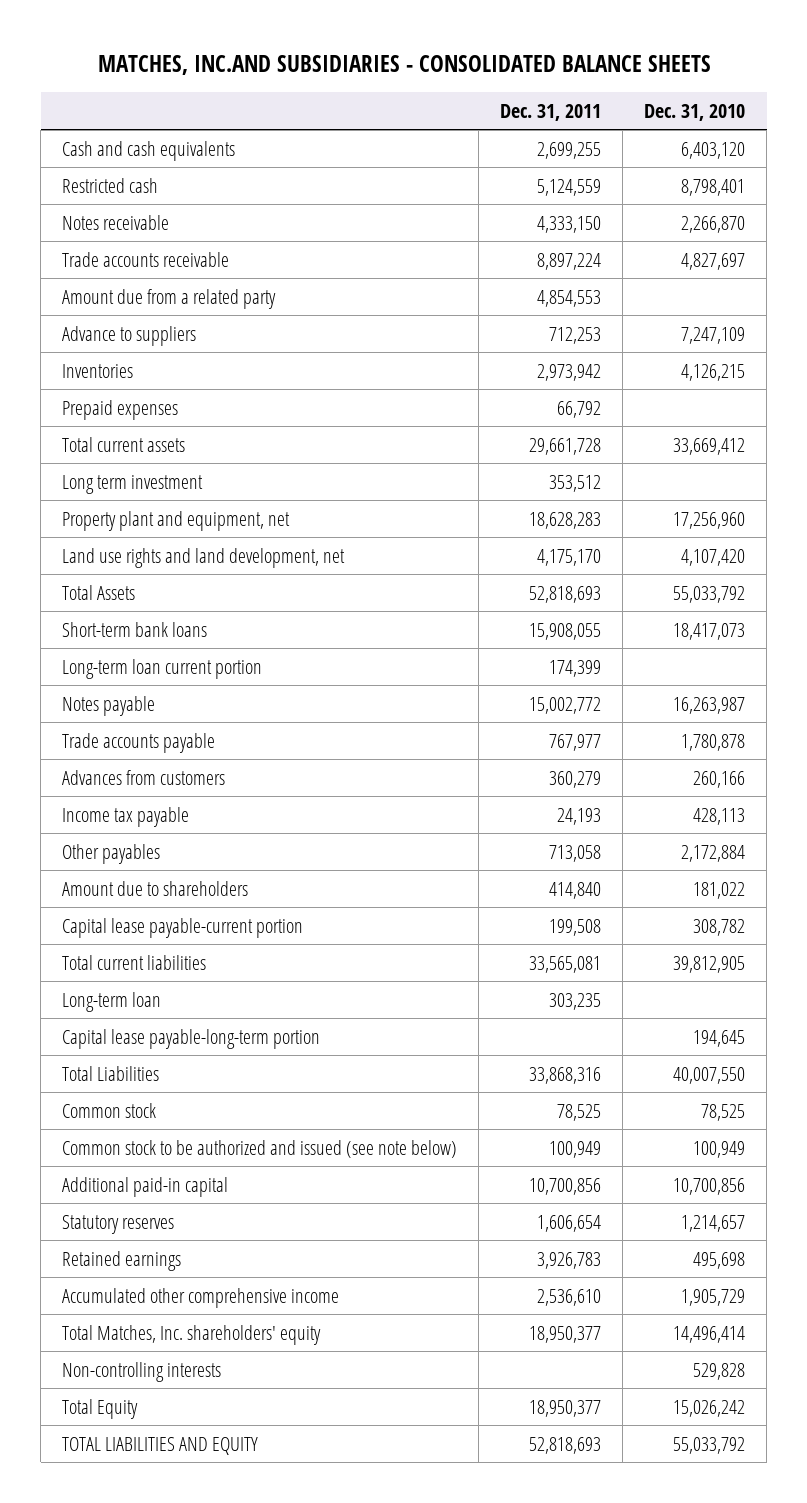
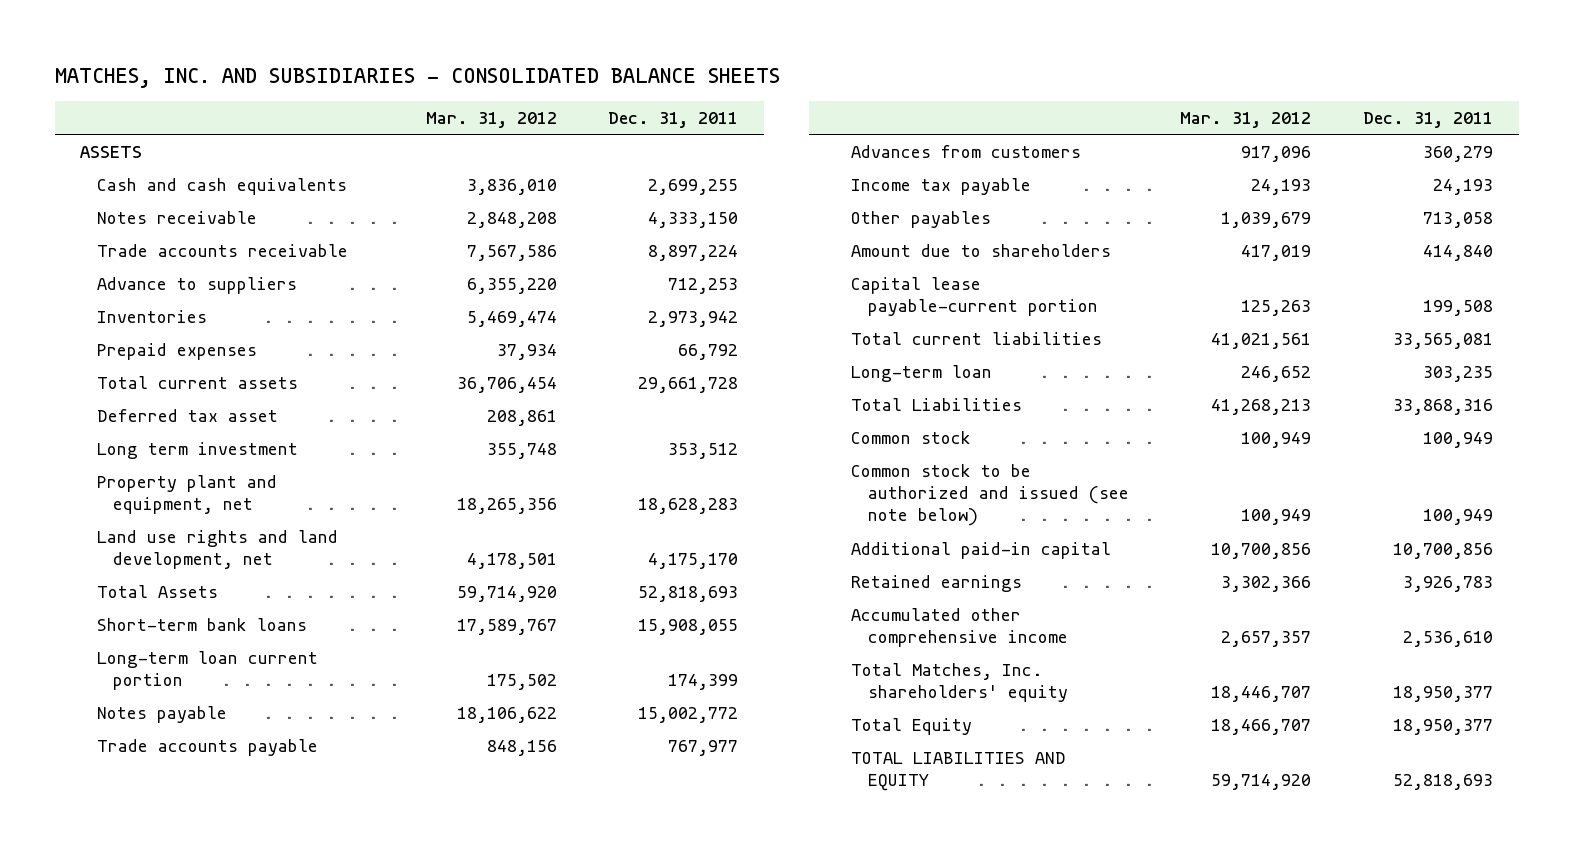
[97,54,711,75] MATCHES, INC.AND SUBSIDIARIES - CONSOLIDATED BALANCE SHEETS -> [54,67,780,88] MATCHES, INC. AND SUBSIDIARIES - CONSOLIDATED BALANCE SHEETS
[644,103,746,121] Dec. 31, 2010 -> none
none -> [425,112,557,129] Mar. 31, 2012
none -> [80,145,143,158] ASSETS
[62,177,159,193] Restricted cash -> none
[62,288,277,309] Amount due from a related party -> none
none -> [96,408,278,422] Deferred tax asset
[62,1028,321,1049] Capital lease payable-long-term portion -> none
[557,1103,602,1121] 78,525 -> [1422,431,1493,448] 100,949
[62,1214,175,1234] Statutory reserves -> none
[62,1361,222,1382] Non-controlling interests -> none

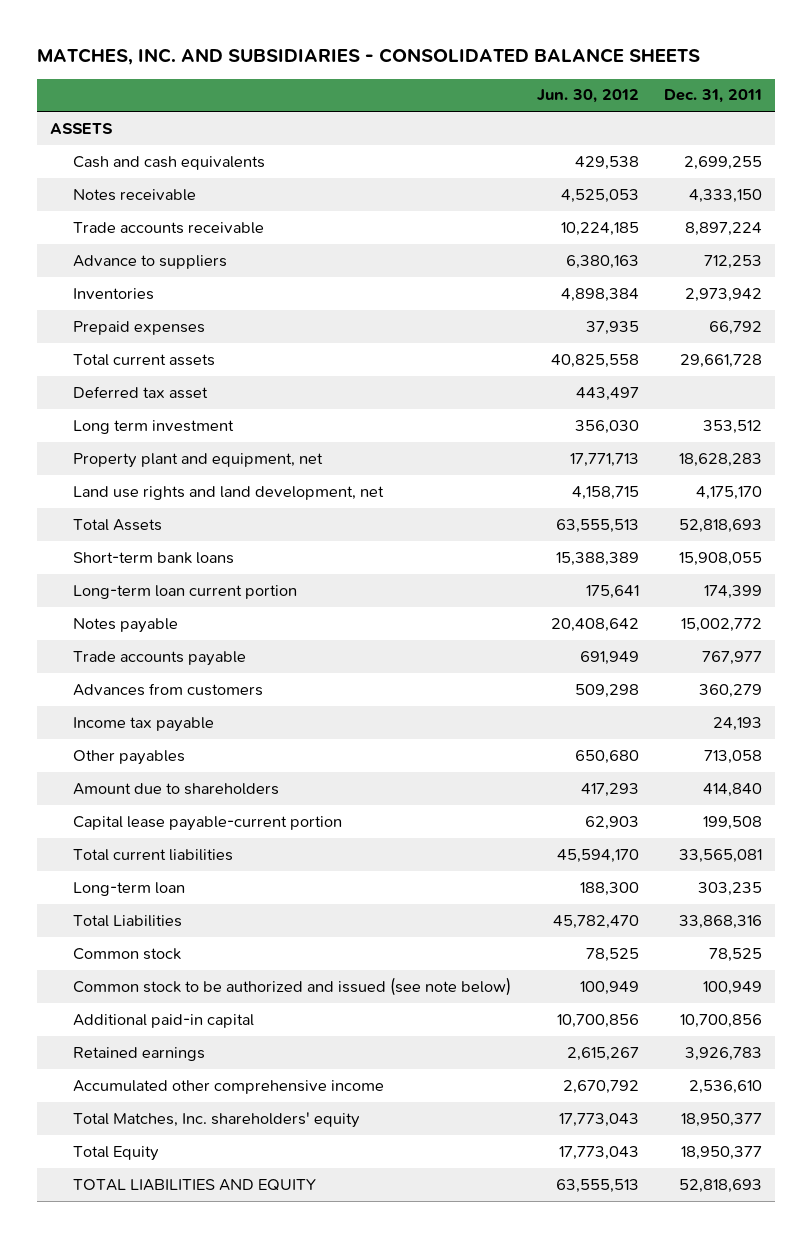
[425,112,557,129] Mar. 31, 2012 -> none
none -> [536,89,639,104] Jun. 30, 2012
[1422,431,1493,448] 100,949 -> [709,947,763,962] 78,525

